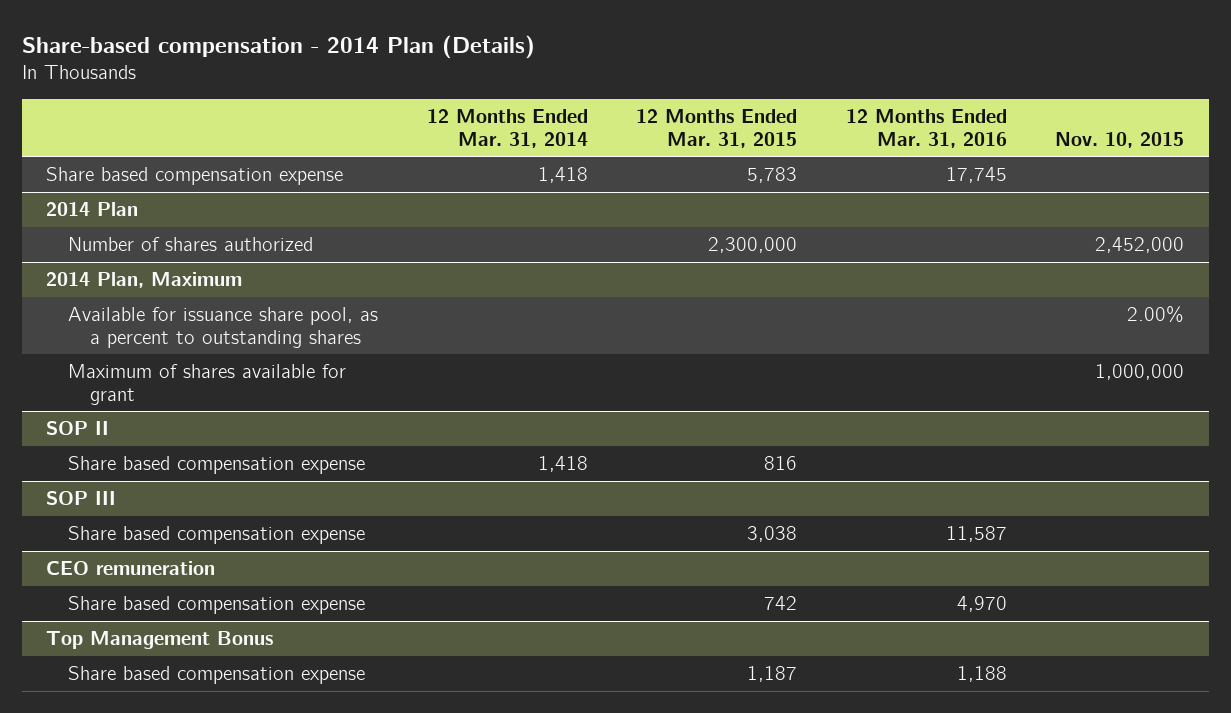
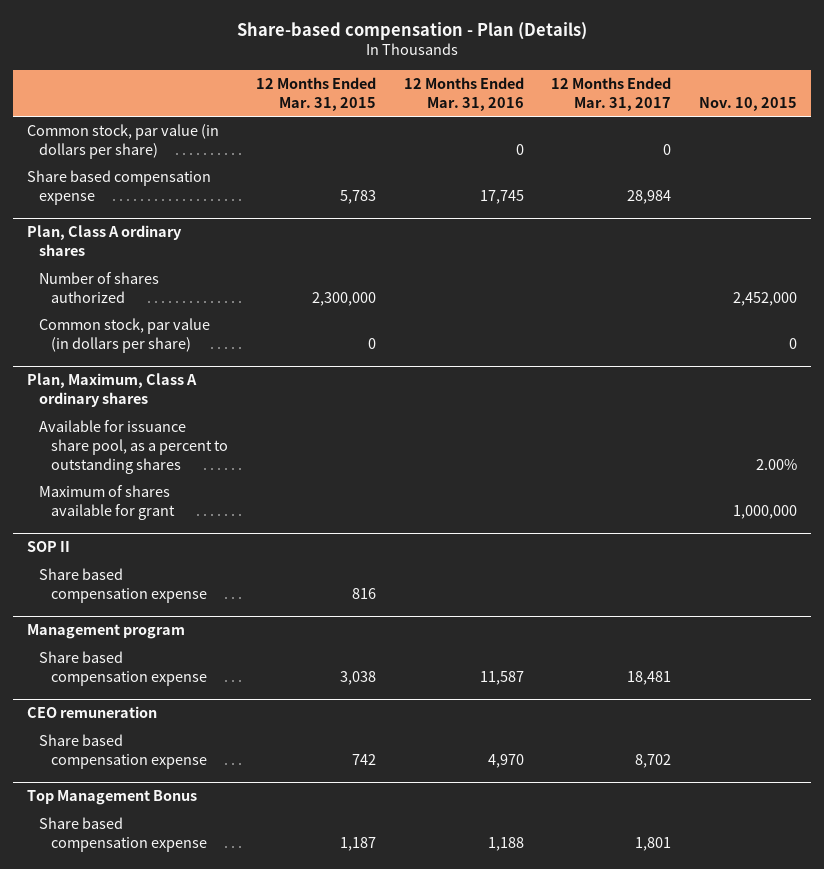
[21,34,535,59] Share-based compensation - 2014 Plan (Details) -> [236,21,587,40] Share-based compensation - Plan (Details)
[426,109,588,148] 12 Months Ended Mar. 31, 2014 -> none
none -> [551,76,672,111] 12 Months Ended Mar. 31, 2017
none -> [27,124,220,159] Common stock, par value (in dollars per share)
[46,202,139,217] 2014 Plan -> none
none -> [27,225,183,257] Plan, Class A ordinary shares
[46,272,243,289] 2014 Plan, Maximum -> none
none -> [39,318,211,353] Common stock, par value (in dollars per share)
none -> [27,373,198,408] Plan, Maximum, Class A ordinary shares
[46,491,117,506] SOP III -> none
none -> [27,624,186,640] Management program

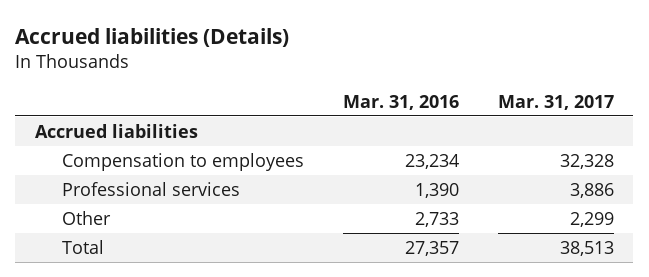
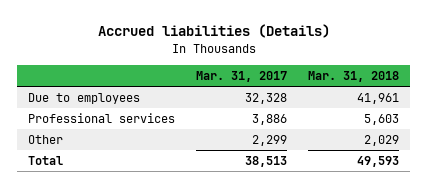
[342,94,459,110] Mar. 31, 2016 -> none
none -> [308,70,400,82] Mar. 31, 2018
[34,124,198,139] Accrued liabilities -> none
[62,153,305,172] Compensation to employees -> [28,93,141,105] Due to employees

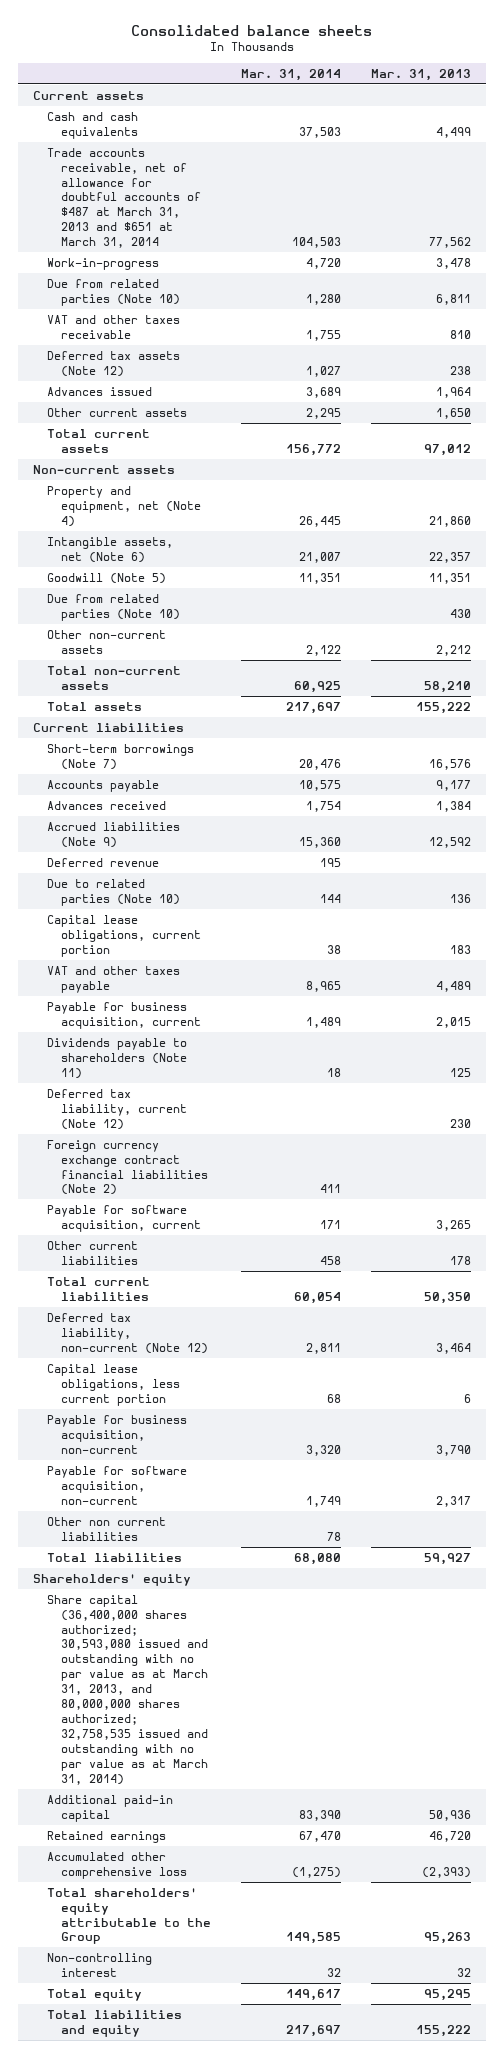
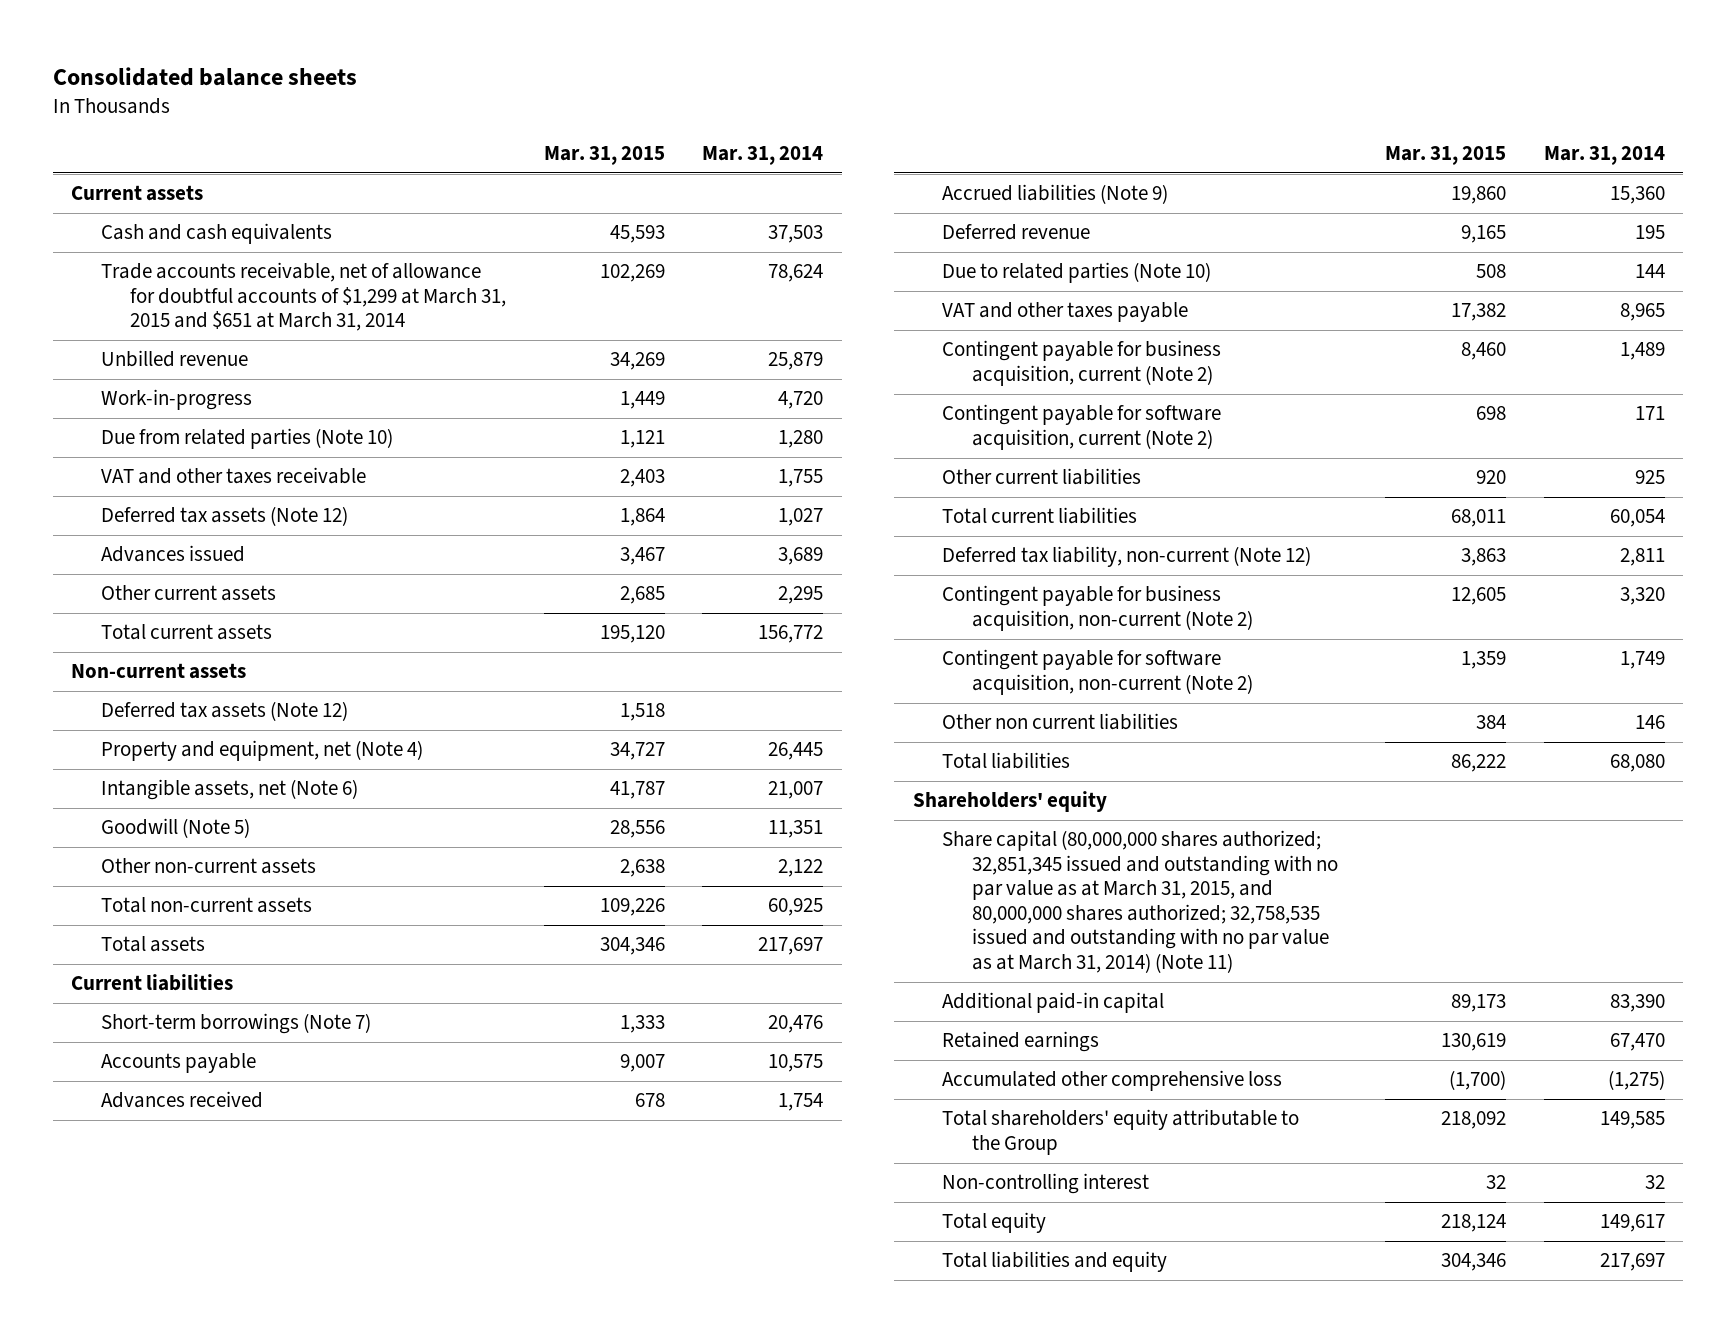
[370,68,471,81] Mar. 31, 2013 -> none
none -> [543,146,665,166] Mar. 31, 2015
[47,147,202,249] Trade accounts receivable, net of allowance for doubtful accounts of $487 at March 31, 2013 and $651 at March 31, 2014 -> [100,262,507,332] Trade accounts receivable, net of allowance for doubtful accounts of $1,299 at March 31, 2015 and $651 at March 31, 2014
[292,237,342,249] 104,503 -> [768,264,824,283] 78,624
none -> [100,350,248,368] Unbilled revenue
none -> [100,701,348,722] Deferred tax assets (Note 12)
[47,593,181,621] Due from related parties (Note 10) -> none
[47,914,202,957] Capital lease obligations, current portion -> none
[47,1037,188,1079] Dividends payable to shareholders (Note 11) -> none
[47,1088,188,1130] Deferred tax liability, current (Note 12) -> none
[47,1139,209,1196] Foreign currency exchange contract financial liabilities (Note 2) -> none
[47,1001,202,1029] Payable for business acquisition, current -> [942,340,1222,386] Contingent payable for business acquisition, current (Note 2)
[47,1204,202,1232] Payable for software acquisition, current -> [942,404,1222,450] Contingent payable for software acquisition, current (Note 2)
[320,1255,342,1265] 458 -> [1634,470,1665,485] 925
[47,1363,181,1406] Capital lease obligations, less current portion -> none
[47,1414,188,1454] Payable for business acquisition, non-current -> [942,585,1253,631] Contingent payable for business acquisition, non-current (Note 2)
[47,1465,188,1505] Payable for software acquisition, non-current -> [942,649,1253,695] Contingent payable for software acquisition, non-current (Note 2)
[327,1531,342,1541] 78 -> [1634,715,1665,730] 146
[47,1594,209,1785] Share capital (36,400,000 shares authorized; 30,593,080 issued and outstanding with no par value as at March 31, 2013, and 80,000,000 shares authorized; 32,758,535 issued and outstanding with no par value as at March 31, 2014) -> [942,830,1338,973] Share capital (80,000,000 shares authorized; 32,851,345 issued and outstanding with no par value as at March 31, 2015, and 80,000,000 shares authorized; 32,758,535 issued and outstanding with no par value as at March 31, 2014) (Note 11)

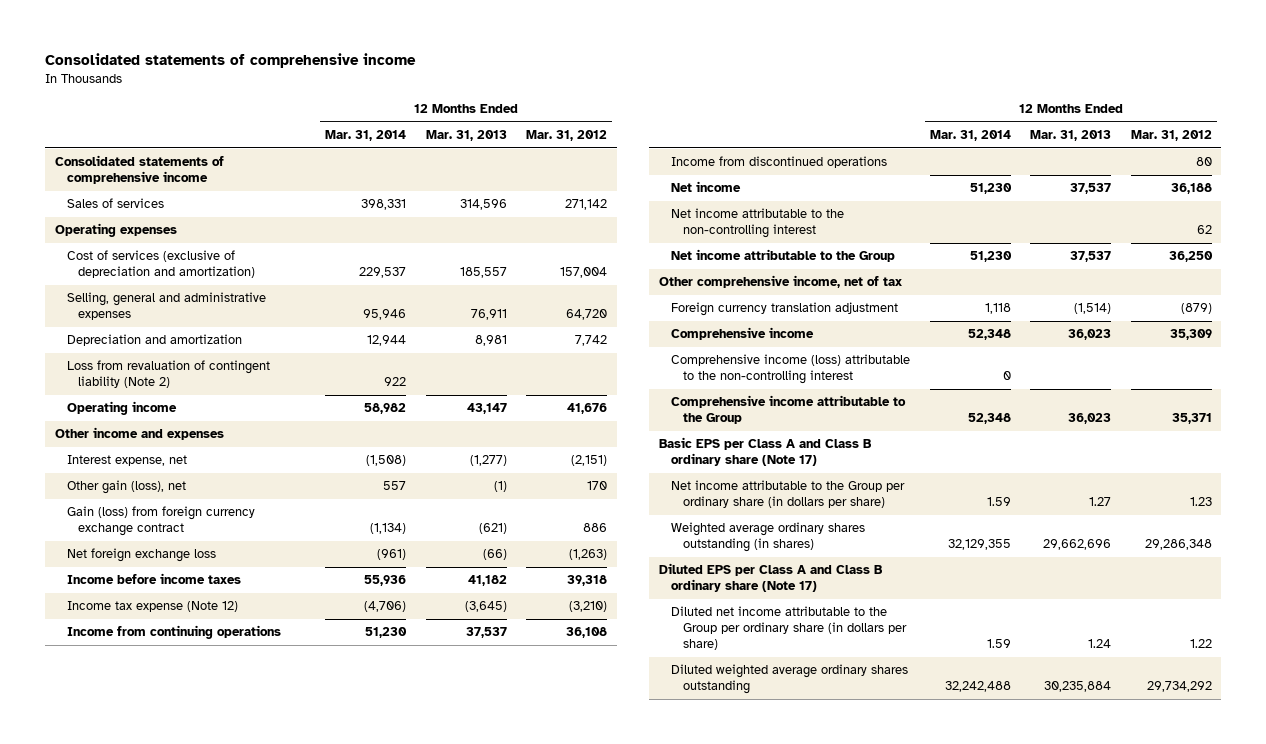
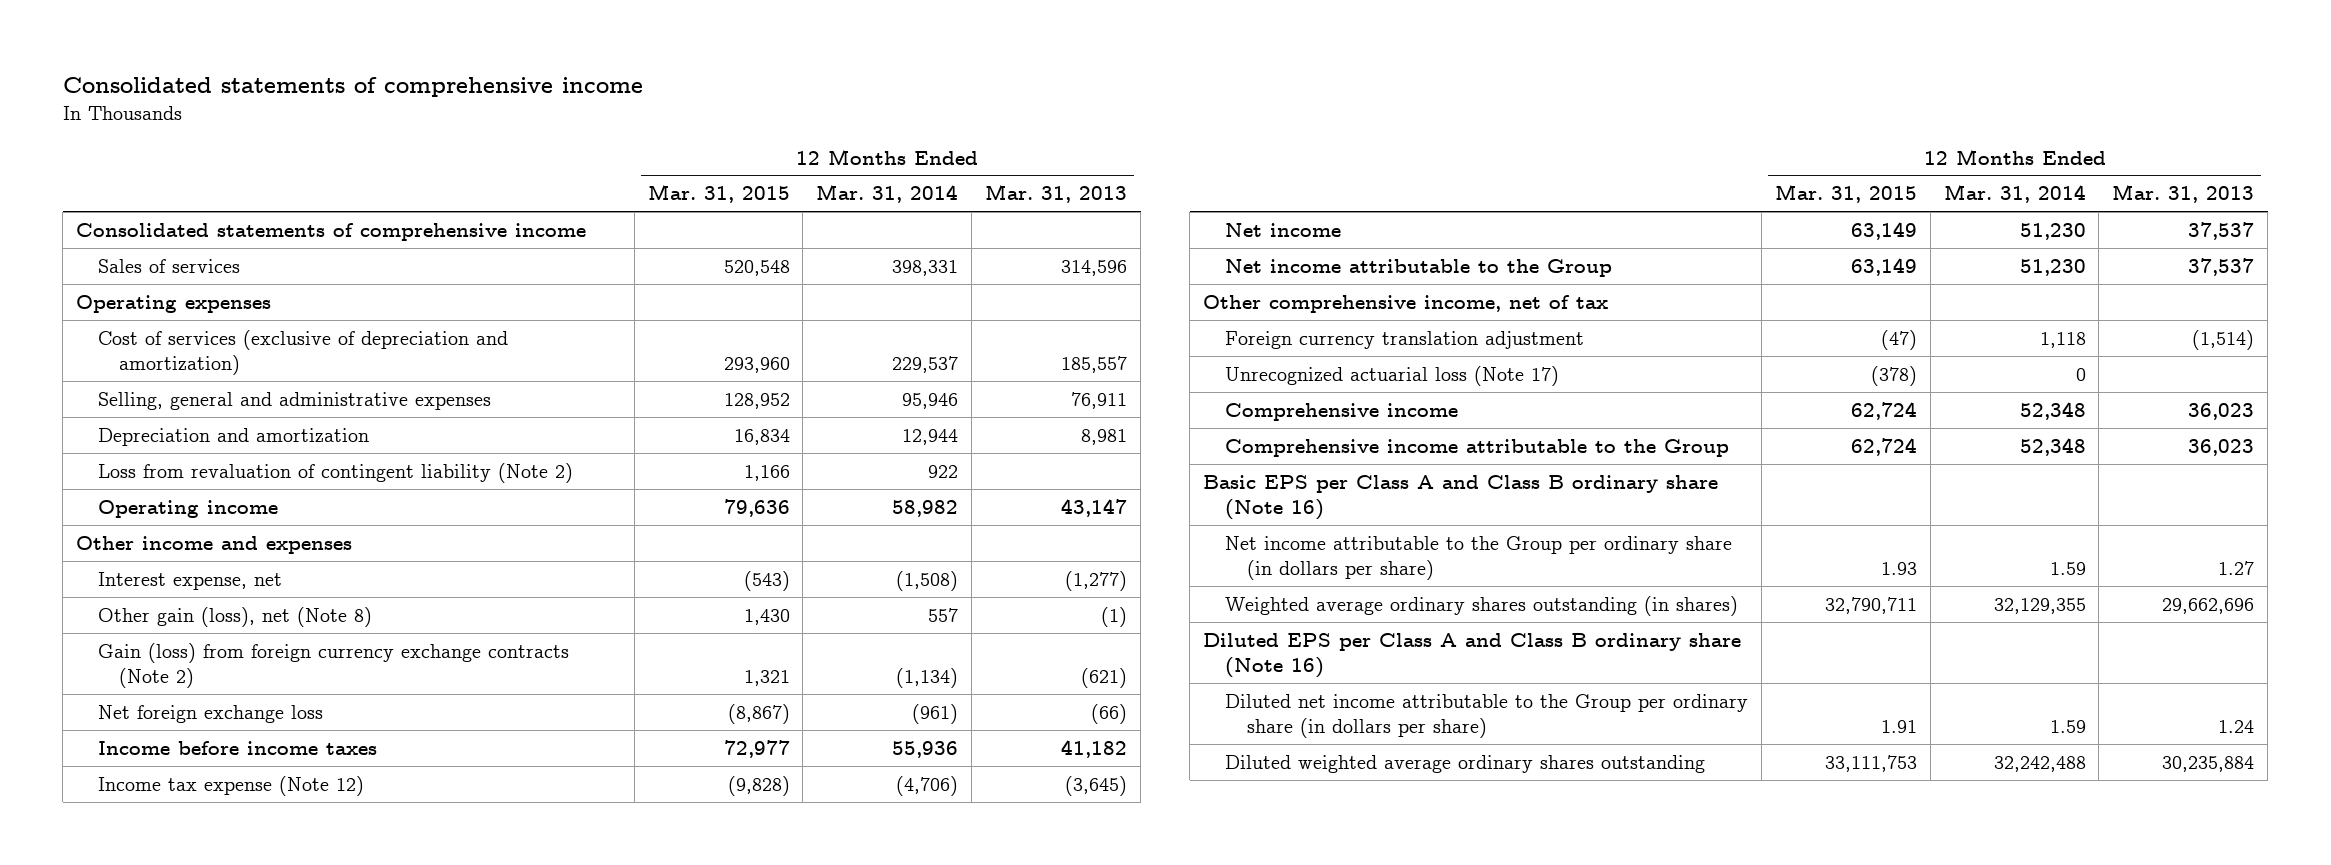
[526,130,608,142] Mar. 31, 2012 -> none
none -> [647,184,790,204] Mar. 31, 2015
[66,480,186,495] Other gain (loss), net -> [97,606,372,627] Other gain (loss), net (Note 8)
[66,506,255,537] Gain (loss) from foreign currency exchange contract -> [97,642,569,689] Gain (loss) from foreign currency exchange contracts (Note 2)
[66,625,281,640] Income from continuing operations -> none
[671,156,888,169] Income from discontinued operations -> none
[671,208,845,239] Net income attributable to the non-controlling interest -> none
none -> [1225,365,1560,386] Unrecognized actuarial loss (Note 17)
[671,354,911,385] Comprehensive income (loss) attributable to the non-controlling interest -> none
[659,437,873,467] Basic EPS per Class A and Class B ordinary share (Note 17) -> [1203,474,1719,521] Basic EPS per Class A and Class B ordinary share (Note 16)
[659,563,884,593] Diluted EPS per Class A and Class B ordinary share (Note 17) -> [1203,632,1742,679] Diluted EPS per Class A and Class B ordinary share (Note 16)

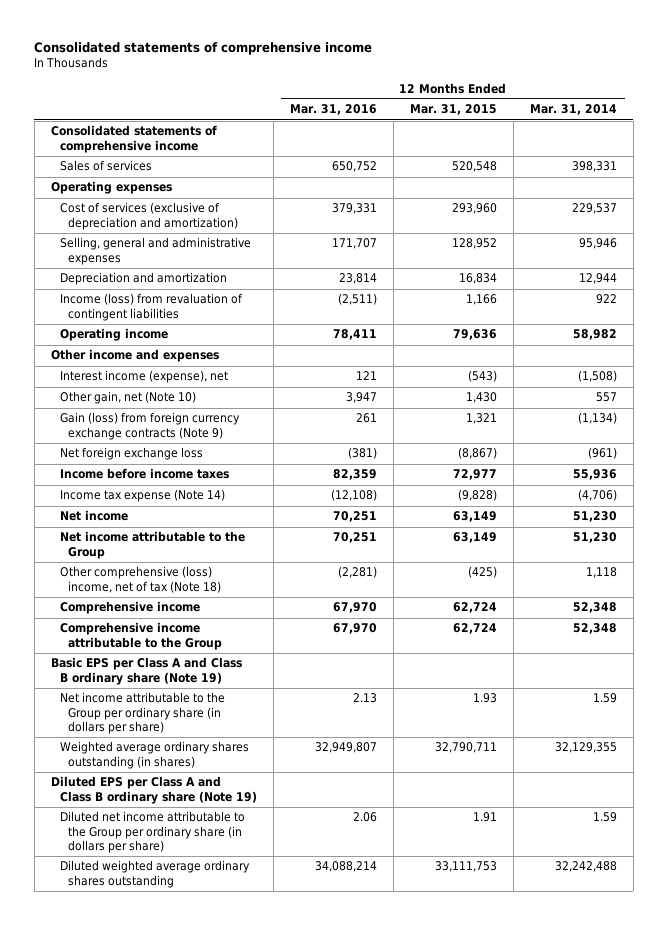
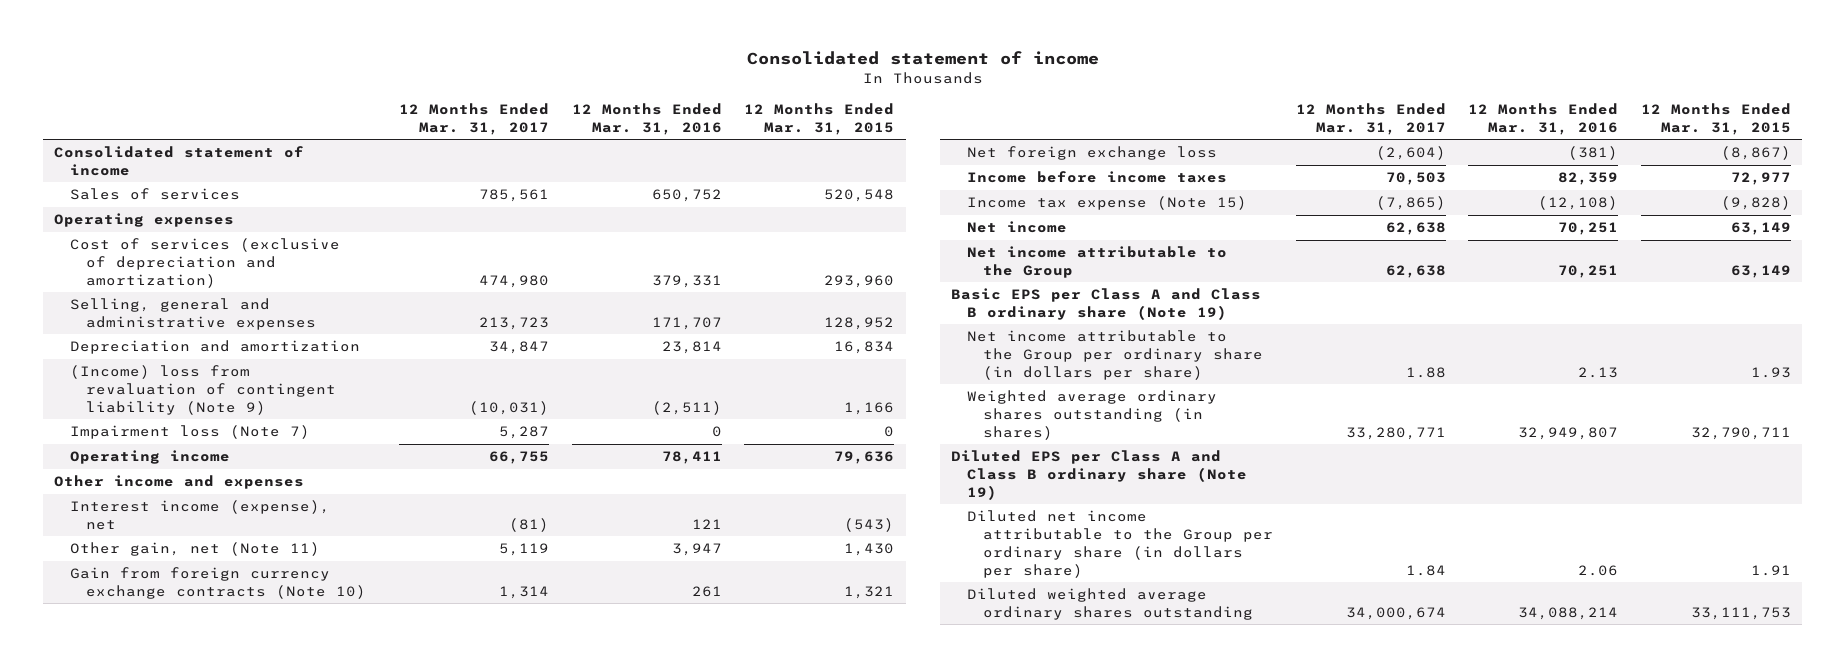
[34,41,373,55] Consolidated statements of comprehensive income -> [746,51,1099,66] Consolidated statement of income
[529,104,617,116] Mar. 31, 2014 -> none
none -> [398,102,549,135] 12 Months Ended Mar. 31, 2017
[50,125,217,153] Consolidated statements of comprehensive income -> [54,146,305,176] Consolidated statement of income
[59,293,243,321] Income (loss) from revaluation of contingent liabilities -> [70,365,337,415] (Income) loss from revaluation of contingent liability (Note 9)
none -> [70,425,311,440] Impairment loss (Note 7)
[59,391,196,405] Other gain, net (Note 10) -> [70,542,321,557] Other gain, net (Note 11)
[59,412,240,440] Gain (loss) from foreign currency exchange contracts (Note 9) -> [70,567,367,599] Gain from foreign currency exchange contracts (Note 10)
[59,489,225,503] Income tax expense (Note 14) -> [967,196,1248,211] Income tax expense (Note 15)
[59,566,222,593] Other comprehensive (loss) income, net of tax (Note 18) -> none
[59,601,200,615] Comprehensive income -> none
[59,622,223,650] Comprehensive income attributable to the Group -> none

